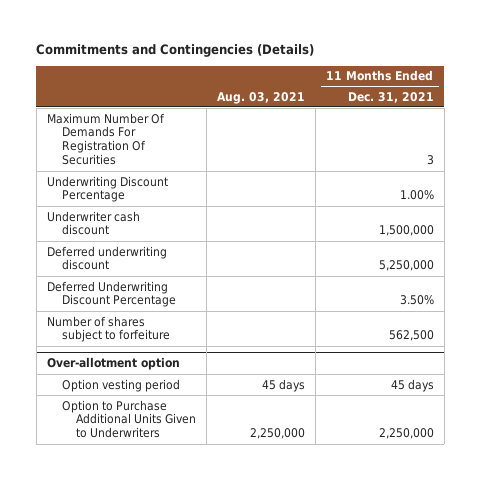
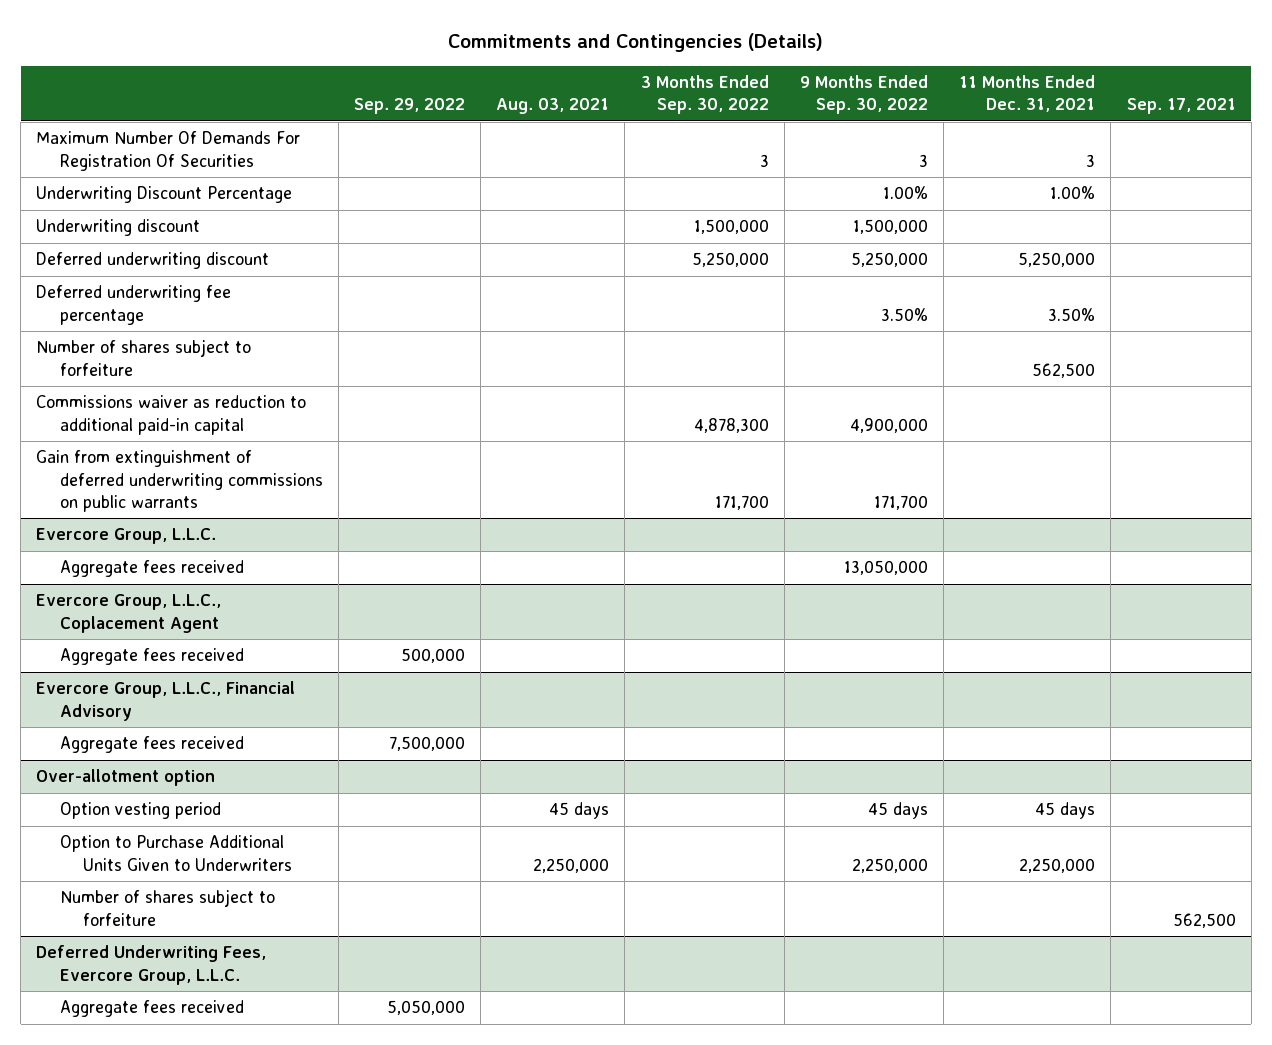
none -> [354,98,466,115] Sep. 29, 2022
none -> [640,74,769,115] 3 Months Ended Sep. 30, 2022
none -> [799,74,928,115] 9 Months Ended Sep. 30, 2022
none -> [1126,98,1236,115] Sep. 17, 2021
[46,210,140,236] Underwriter cash discount -> none
none -> [36,219,201,237] Underwriting discount
[46,280,176,308] Deferred Underwriting Discount Percentage -> [36,285,232,325] Deferred underwriting fee percentage
none -> [36,395,307,435] Commissions waiver as reduction to additional paid-in capital
none -> [36,450,323,512] Gain from extinguishment of deferred underwriting commissions on public warrants
none -> [36,528,217,545] Evercore Group, L.L.C.
none -> [59,560,244,578] Aggregate fees received
none -> [36,594,222,633] Evercore Group, L.L.C., Coplacement Agent
none -> [59,648,244,666] Aggregate fees received
none -> [36,681,296,721] Evercore Group, L.L.C., Financial Advisory
none -> [59,736,244,754] Aggregate fees received
none -> [59,889,275,926] Number of shares subject to forfeiture
none -> [36,945,267,985] Deferred Underwriting Fees, Evercore Group, L.L.C.
none -> [59,1000,244,1018] Aggregate fees received

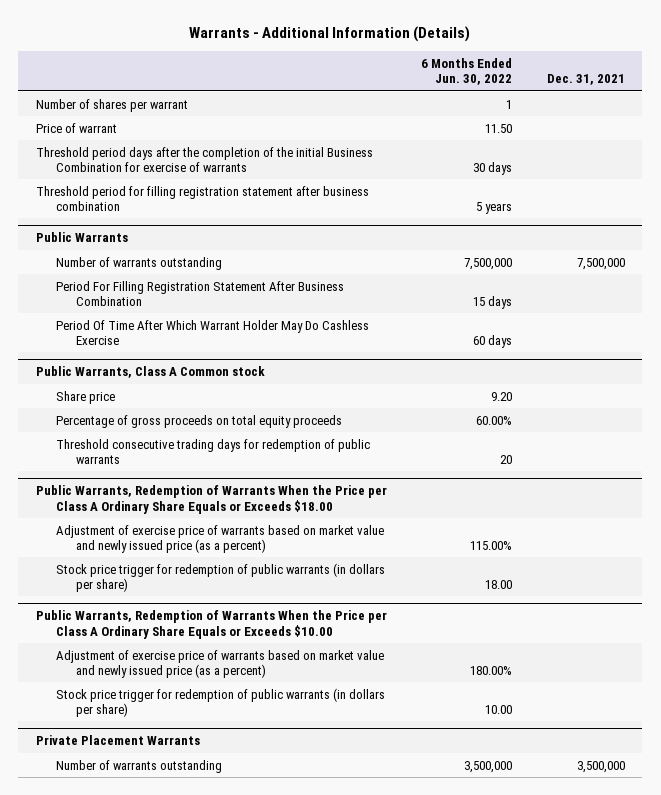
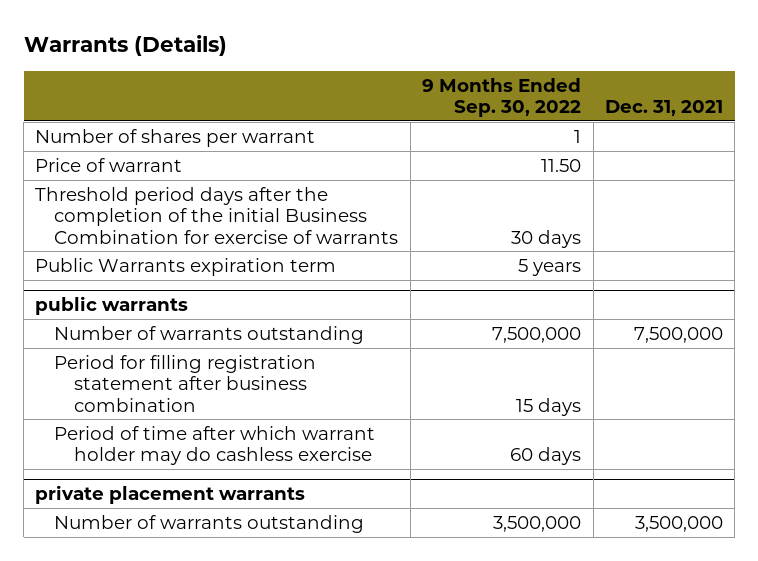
[189,26,471,43] Warrants - Additional Information (Details) -> [23,35,227,57] Warrants (Details)
[421,57,513,86] 6 Months Ended Jun. 30, 2022 -> none
none -> [422,77,582,117] 9 Months Ended Sep. 30, 2022
[35,185,369,212] Threshold period for filling registration statement after business combination -> none
none -> [35,257,337,276] Public Warrants expiration term
[35,232,128,243] Public Warrants -> [35,296,189,316] public warrants
[35,366,265,379] Public Warrants, Class A Common stock -> none
[56,390,116,404] Share price -> none
[56,414,343,428] Percentage of gross proceeds on total equity proceeds -> none
[56,438,371,465] Threshold consecutive trading days for redemption of public warrants -> none
[35,485,387,514] Public Warrants, Redemption of Warrants When the Price per Class A Ordinary Share Equals or Exceeds $18.00 -> none
[56,524,385,554] Adjustment of exercise price of warrants based on market value and newly issued price (as a percent) -> none
[56,562,386,593] Stock price trigger for redemption of public warrants (in dollars per share) -> none
[35,610,387,639] Public Warrants, Redemption of Warrants When the Price per Class A Ordinary Share Equals or Exceeds $10.00 -> none
[56,649,385,679] Adjustment of exercise price of warrants based on market value and newly issued price (as a percent) -> none
[56,687,386,718] Stock price trigger for redemption of public warrants (in dollars per share) -> none
[56,280,345,307] Period For Filling Registration Statement After Business Combination -> [54,354,317,412] Period for filling registration statement after business combination
[56,319,370,346] Period Of Time After Which Warrant Holder May Do Cashless Exercise -> [54,425,376,466] Period of time after which warrant holder may do cashless exercise
[35,735,200,746] Private Placement Warrants -> [35,485,306,505] private placement warrants

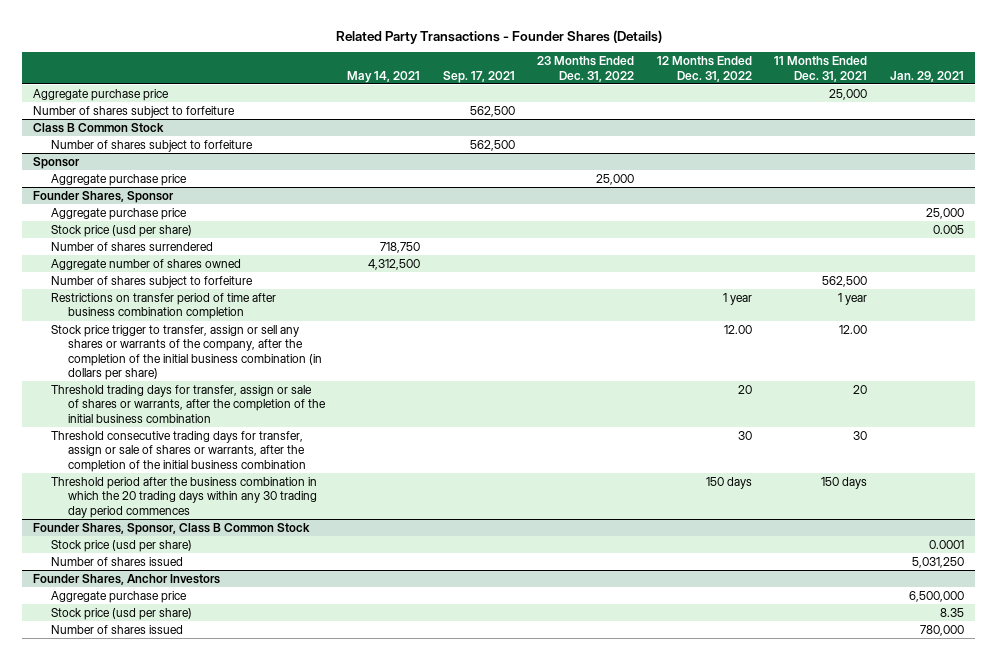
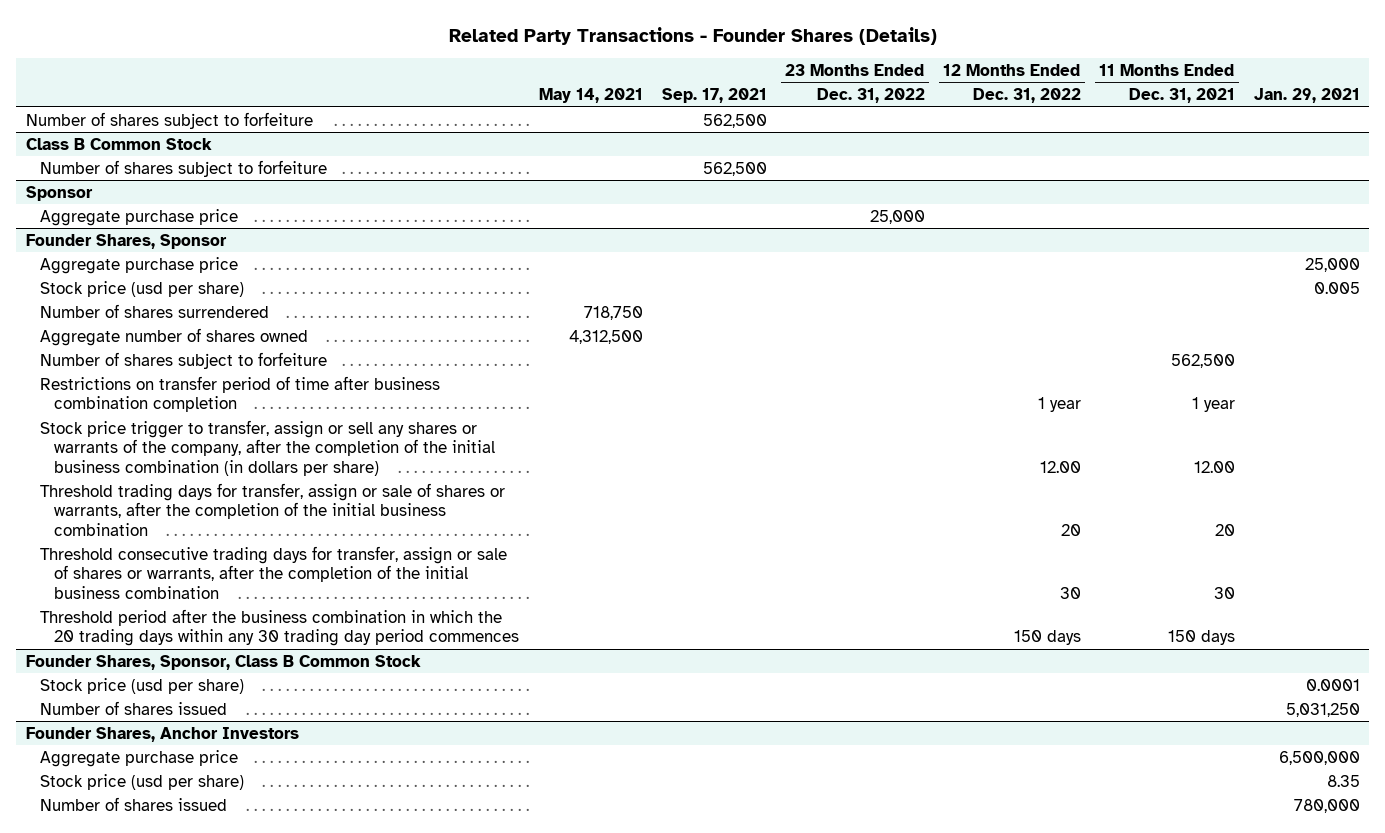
[33,88,170,101] Aggregate purchase price -> none

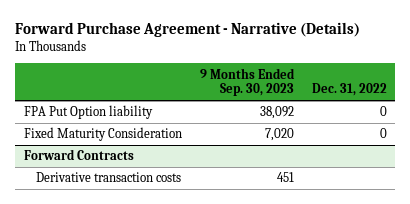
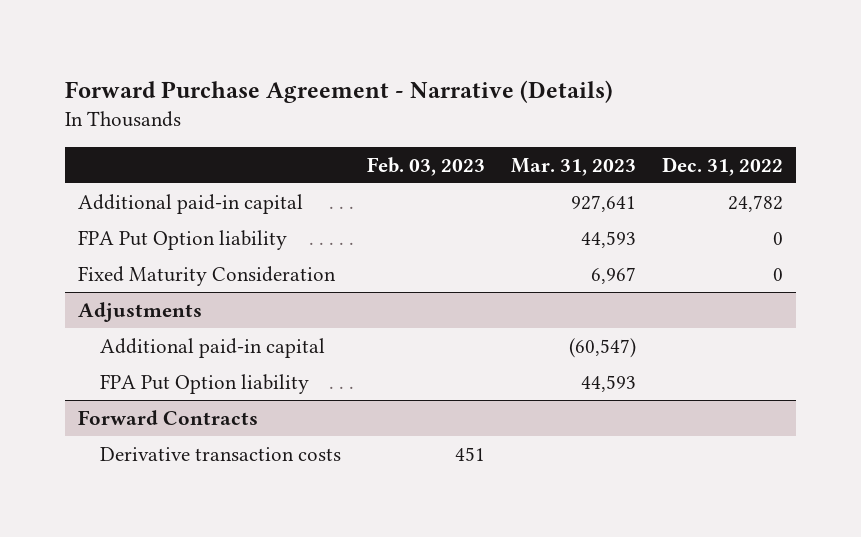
[199,67,295,97] 9 Months Ended Sep. 30, 2023 -> none
none -> [366,156,485,176] Feb. 03, 2023
none -> [510,157,636,176] Mar. 31, 2023
none -> [78,193,304,214] Additional paid-in capital
none -> [78,301,203,322] Adjustments
none -> [99,337,325,358] Additional paid-in capital
none -> [99,373,309,394] FPA Put Option liability

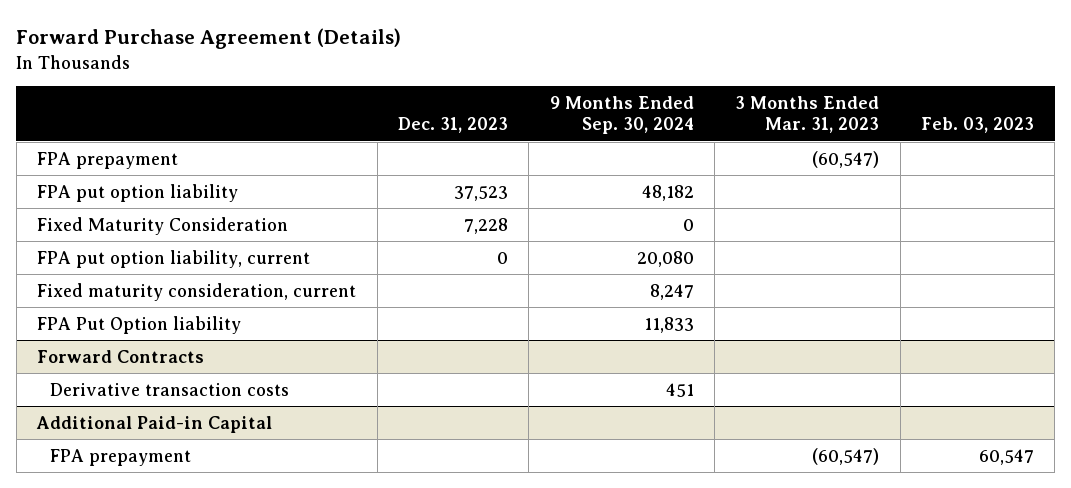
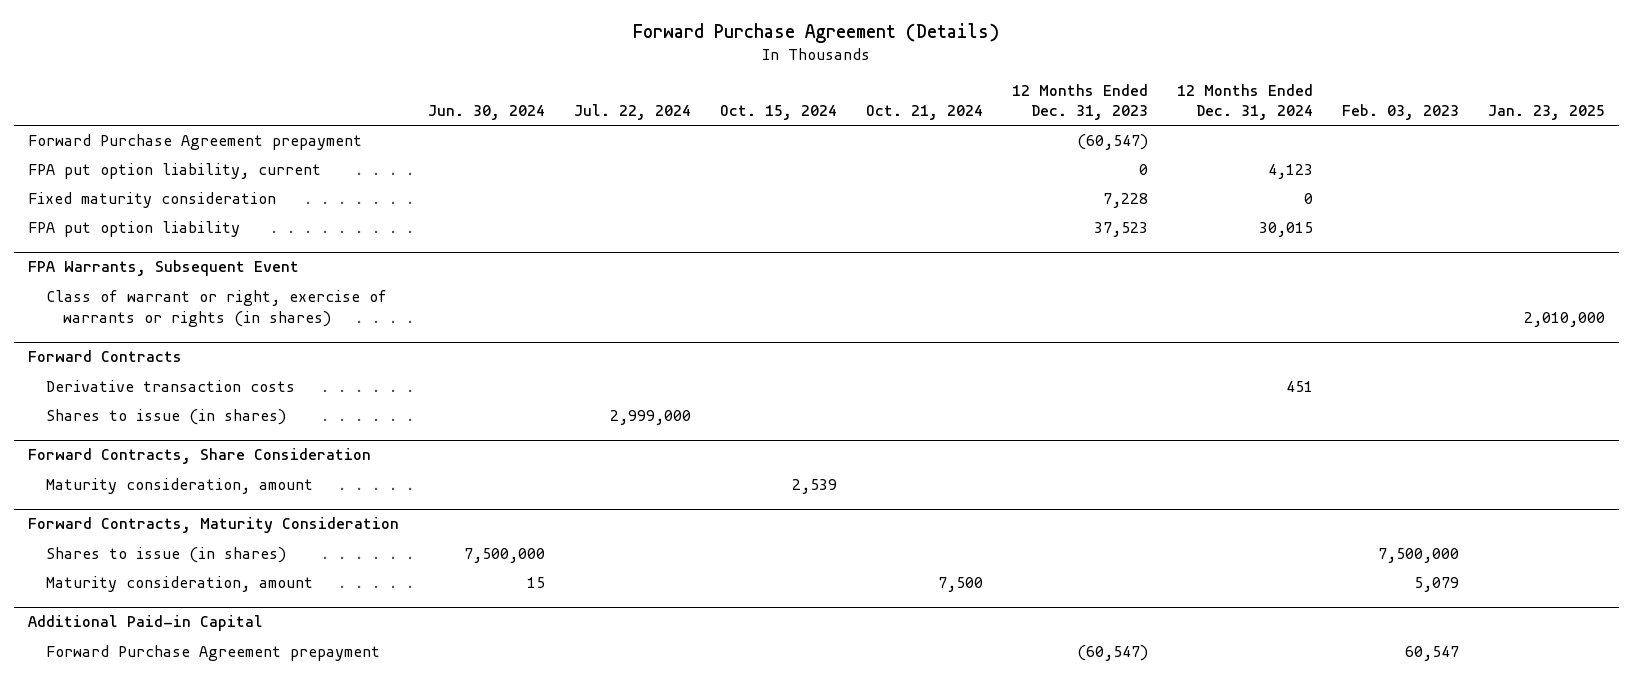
[397,117,508,134] Dec. 31, 2023 -> none
[549,96,694,135] 9 Months Ended Sep. 30, 2024 -> none
[735,96,880,134] 3 Months Ended Mar. 31, 2023 -> none
none -> [428,105,546,121] Jun. 30, 2024
none -> [573,104,691,121] Jul. 22, 2024
none -> [719,105,837,121] Oct. 15, 2024
none -> [865,105,983,121] Oct. 21, 2024
none -> [1011,83,1148,121] 12 Months Ended Dec. 31, 2023
none -> [1176,83,1313,121] 12 Months Ended Dec. 31, 2024
none -> [1487,105,1605,121] Jan. 23, 2025
[37,216,289,235] Fixed Maturity Consideration -> none
[37,151,179,169] FPA prepayment -> [28,134,363,151] Forward Purchase Agreement prepayment
[37,315,242,334] FPA Put Option liability -> none
[37,282,357,301] Fixed maturity consideration, current -> [28,192,277,209] Fixed maturity consideration
[37,183,239,202] FPA put option liability -> [28,221,241,238] FPA put option liability
none -> [28,260,300,277] FPA Warrants, Subsequent Event
none -> [45,290,387,327] Class of warrant or right, exercise of warrants or rights (in shares)
none -> [45,409,286,426] Shares to issue (in shares)
none -> [28,448,372,465] Forward Contracts, Share Consideration
none -> [45,478,313,495] Maturity consideration, amount
none -> [28,517,400,534] Forward Contracts, Maturity Consideration
none -> [45,547,286,564] Shares to issue (in shares)
none -> [45,576,313,593] Maturity consideration, amount
[50,448,192,466] FPA prepayment -> [45,645,380,662] Forward Purchase Agreement prepayment

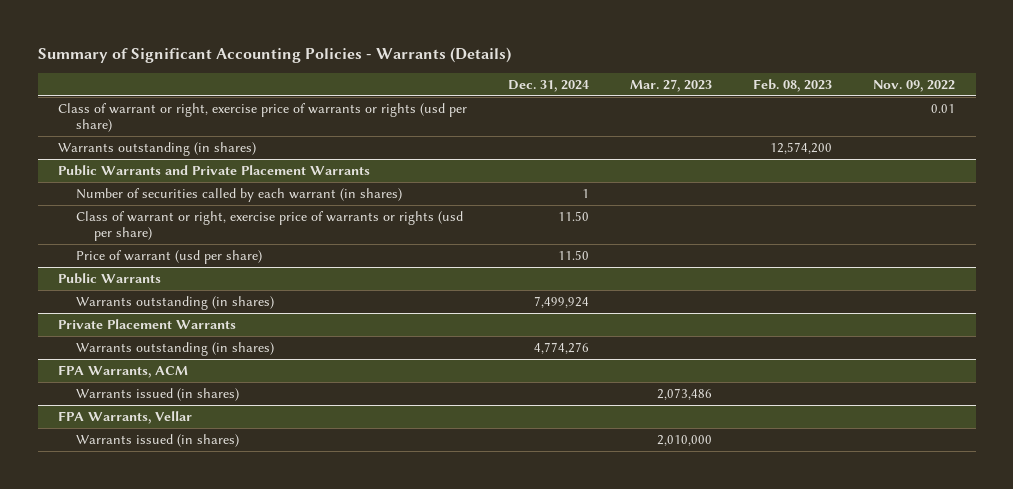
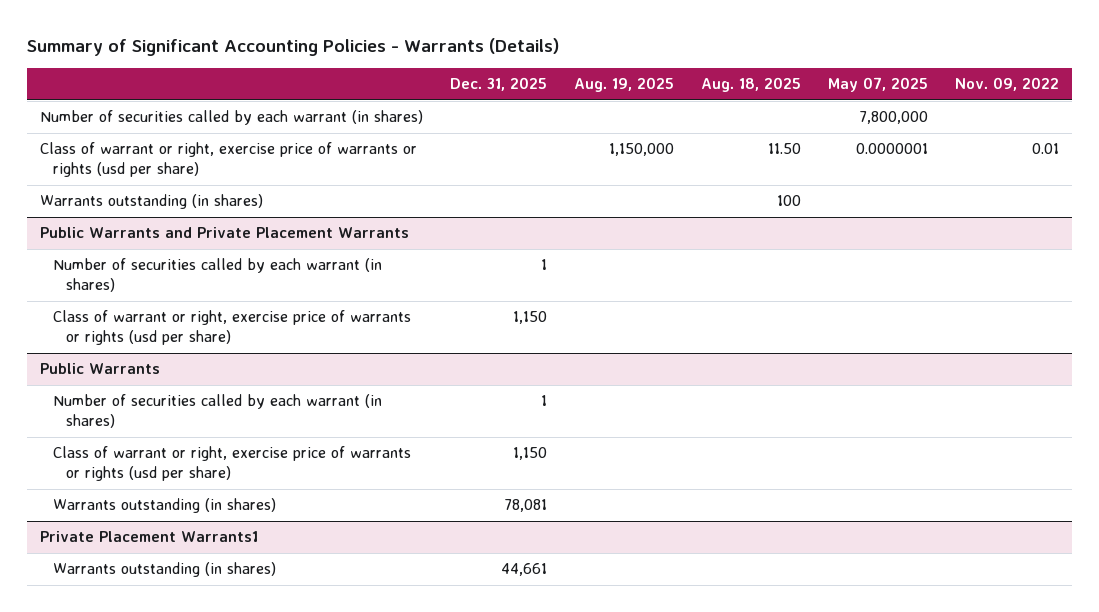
[508,79,590,92] Dec. 31, 2024 -> none
[630,78,713,92] Mar. 27, 2023 -> none
[753,78,833,92] Feb. 08, 2023 -> none
none -> [450,77,548,92] Dec. 31, 2025
none -> [574,77,675,93] Aug. 19, 2025
none -> [700,77,801,93] Aug. 18, 2025
none -> [827,77,928,93] May 07, 2025
none -> [40,110,424,126] Number of securities called by each warrant (in shares)
[76,249,263,264] Price of warrant (usd per share) -> none
none -> [53,394,383,429] Number of securities called by each warrant (in shares)
none -> [53,446,412,482] Class of warrant or right, exercise price of warrants or rights (usd per share)
[58,318,237,329] Private Placement Warrants -> [40,531,259,543] Private Placement Warrants1
[58,364,189,378] FPA Warrants, ACM -> none
[76,387,240,401] Warrants issued (in shares) -> none
[58,410,193,424] FPA Warrants, Vellar -> none
[76,433,240,447] Warrants issued (in shares) -> none

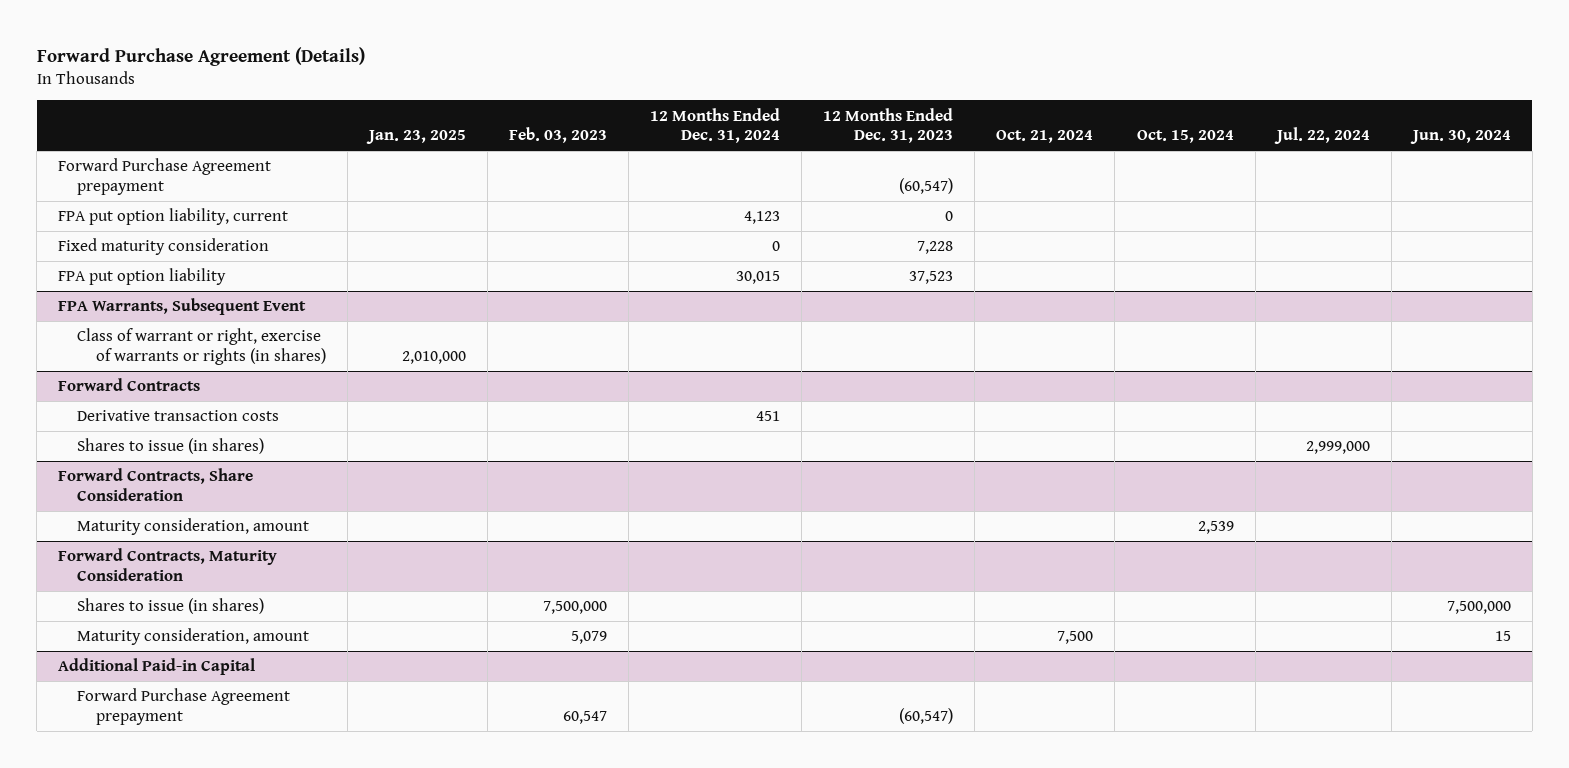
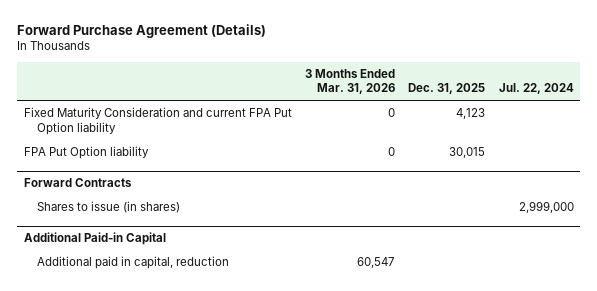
[366,130,467,145] Jan. 23, 2025 -> none
[509,127,608,144] Feb. 03, 2023 -> none
[650,107,781,144] 12 Months Ended Dec. 31, 2024 -> none
[823,107,954,144] 12 Months Ended Dec. 31, 2023 -> none
[996,130,1094,144] Oct. 21, 2024 -> none
[1136,130,1234,144] Oct. 15, 2024 -> none
[1409,130,1511,145] Jun. 30, 2024 -> none
none -> [304,68,395,95] 3 Months Ended Mar. 31, 2026
none -> [408,83,486,95] Dec. 31, 2025
[58,158,272,195] Forward Purchase Agreement prepayment -> none
[58,238,270,256] Fixed maturity consideration -> none
[58,298,307,316] FPA Warrants, Subsequent Event -> none
[77,328,326,365] Class of warrant or right, exercise of warrants or rights (in shares) -> none
[58,208,289,226] FPA put option liability, current -> [23,107,292,135] Fixed Maturity Consideration and current FPA Put Option liability
[58,268,227,286] FPA put option liability -> [23,146,149,160] FPA Put Option liability
[77,410,280,422] Derivative transaction costs -> none
[58,468,254,501] Forward Contracts, Share Consideration -> none
[77,518,310,536] Maturity consideration, amount -> none
[58,548,278,581] Forward Contracts, Maturity Consideration -> none
[77,598,265,615] Shares to issue (in shares) -> none
[77,628,310,646] Maturity consideration, amount -> none
[77,688,291,725] Forward Purchase Agreement prepayment -> [37,256,230,270] Additional paid in capital, reduction

